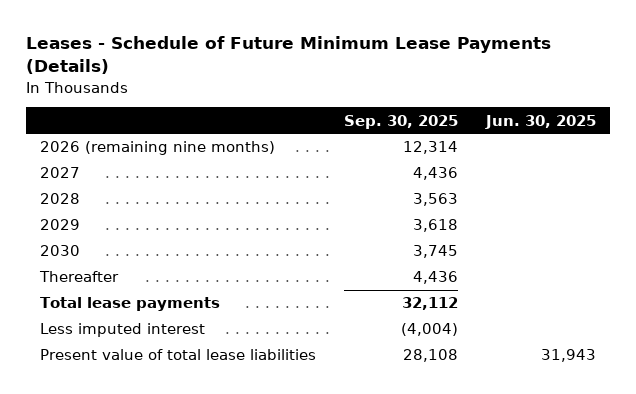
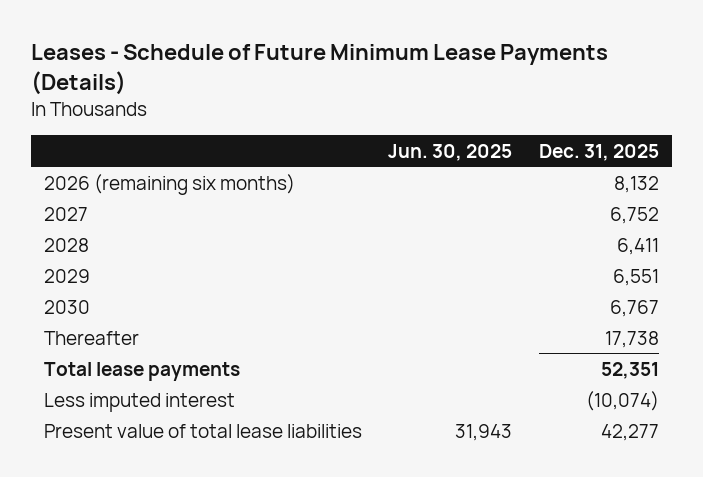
[343,114,458,129] Sep. 30, 2025 -> none
none -> [538,143,659,161] Dec. 31, 2025
[40,141,276,156] 2026 (remaining nine months) -> [43,173,295,195] 2026 (remaining six months)

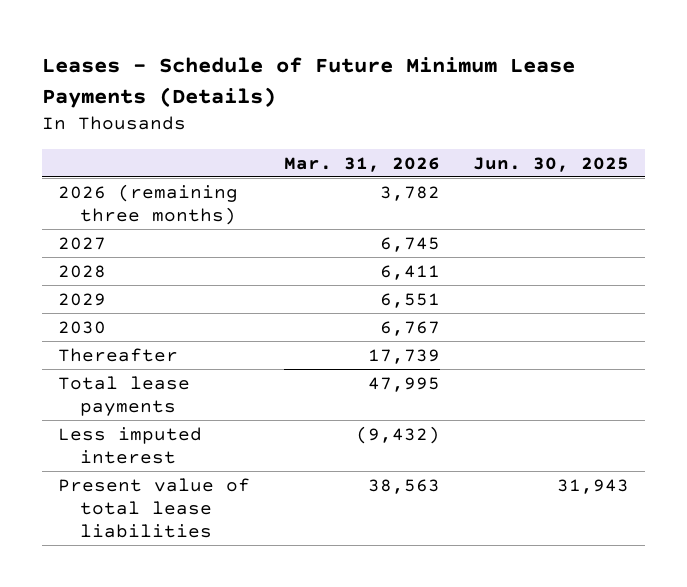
[538,143,659,161] Dec. 31, 2025 -> none
none -> [283,156,440,172] Mar. 31, 2026
[43,173,295,195] 2026 (remaining six months) -> [58,183,239,225] 2026 (remaining three months)

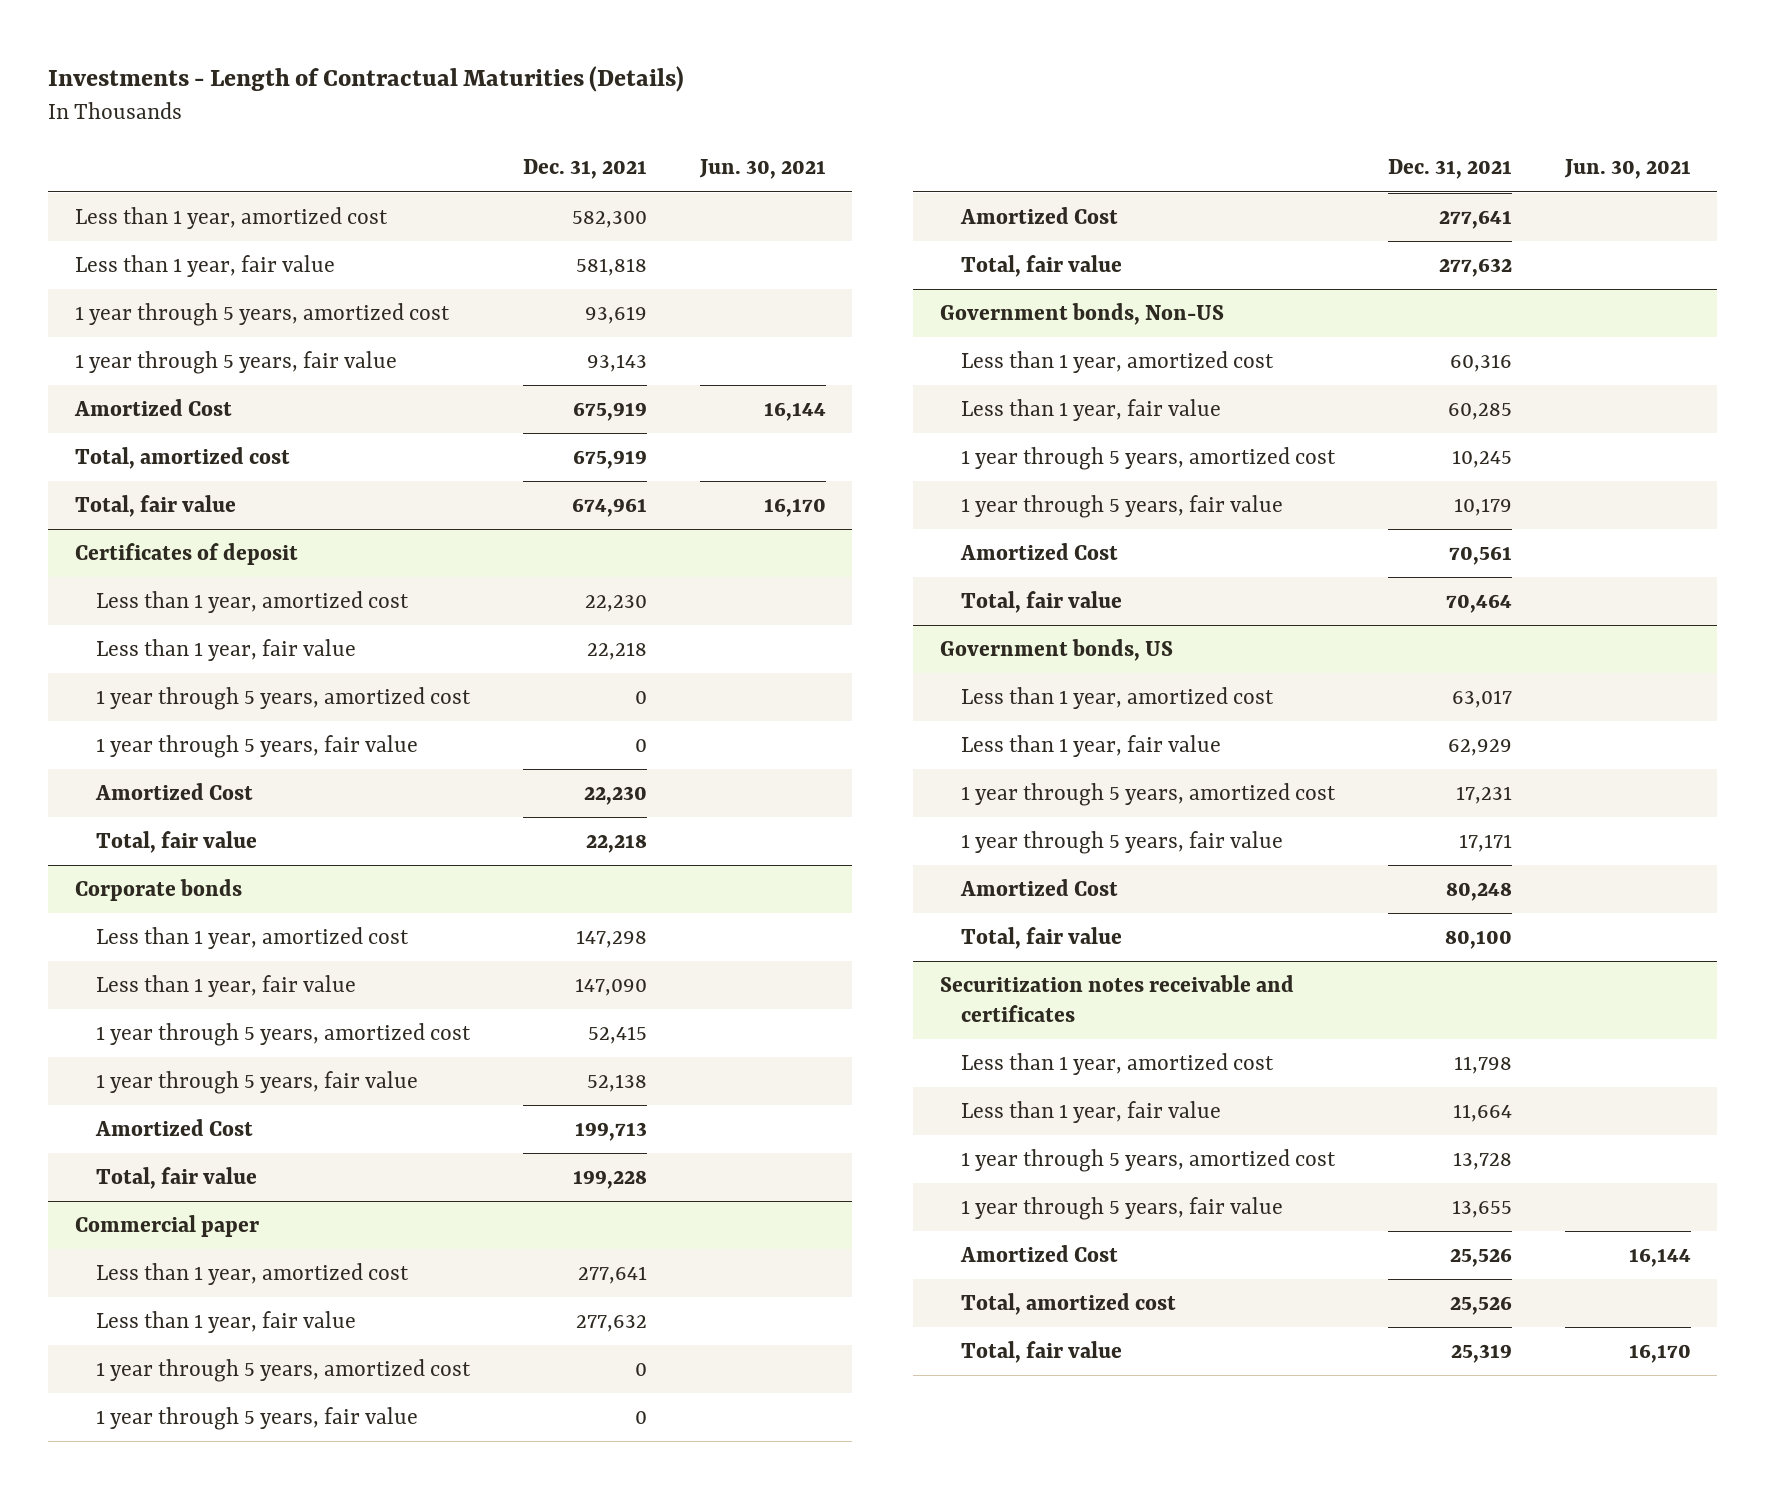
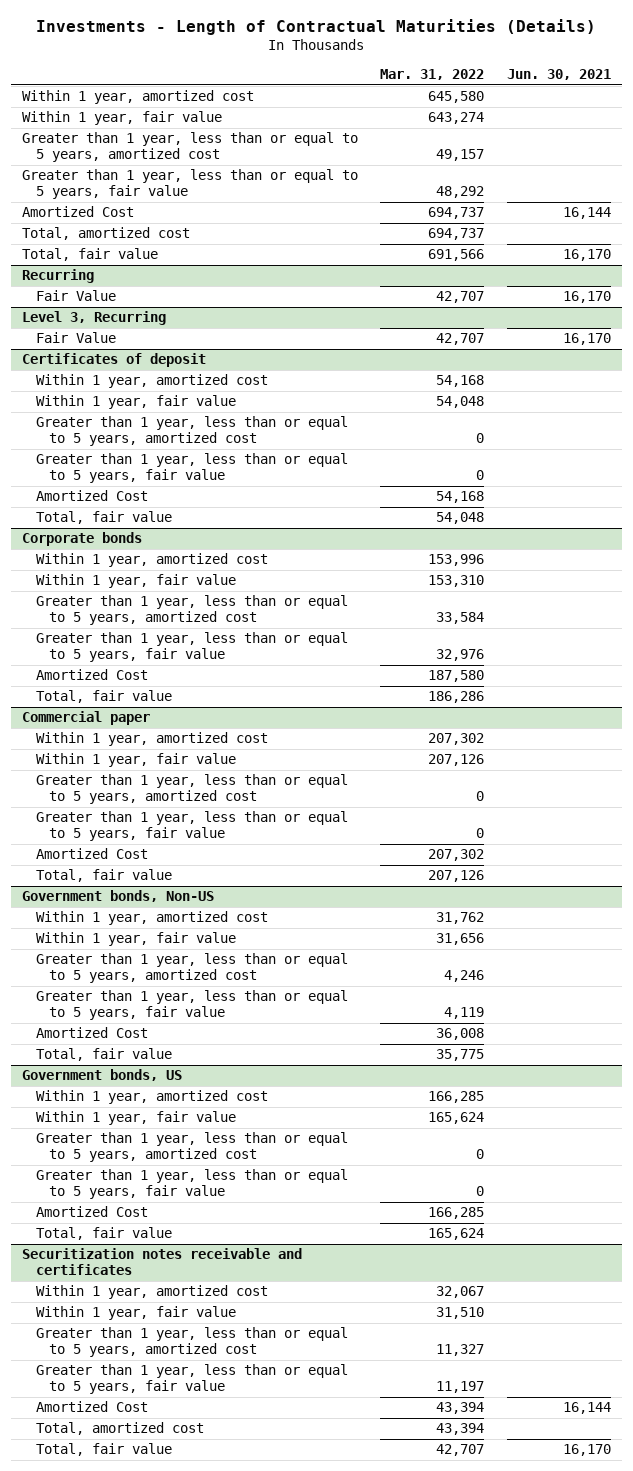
[522,159,647,180] Dec. 31, 2021 -> none
none -> [380,69,485,81] Mar. 31, 2022
[74,207,388,230] Less than 1 year, amortized cost -> [22,90,255,105] Within 1 year, amortized cost
[74,255,335,278] Less than 1 year, fair value -> [22,111,223,126] Within 1 year, fair value
[74,303,450,327] 1 year through 5 years, amortized cost -> [22,132,359,163] Greater than 1 year, less than or equal to 5 years, amortized cost
[74,351,397,375] 1 year through 5 years, fair value -> [22,169,359,200] Greater than 1 year, less than or equal to 5 years, fair value
none -> [22,269,95,284] Recurring
none -> [35,290,116,302] Fair Value
none -> [22,311,167,326] Level 3, Recurring
none -> [35,332,116,344] Fair Value
[95,591,409,614] Less than 1 year, amortized cost -> [35,374,268,389] Within 1 year, amortized cost
[95,639,356,662] Less than 1 year, fair value -> [35,395,236,410] Within 1 year, fair value
[95,687,471,711] 1 year through 5 years, amortized cost -> [35,416,348,447] Greater than 1 year, less than or equal to 5 years, amortized cost
[95,735,418,759] 1 year through 5 years, fair value -> [35,453,348,484] Greater than 1 year, less than or equal to 5 years, fair value
[95,927,409,950] Less than 1 year, amortized cost -> [35,553,268,568] Within 1 year, amortized cost
[95,975,356,998] Less than 1 year, fair value -> [35,574,236,589] Within 1 year, fair value
[95,1023,471,1047] 1 year through 5 years, amortized cost -> [35,595,348,626] Greater than 1 year, less than or equal to 5 years, amortized cost
[95,1071,418,1095] 1 year through 5 years, fair value -> [35,632,348,663] Greater than 1 year, less than or equal to 5 years, fair value
[95,1263,409,1286] Less than 1 year, amortized cost -> [35,732,268,747] Within 1 year, amortized cost
[95,1311,356,1334] Less than 1 year, fair value -> [35,753,236,768] Within 1 year, fair value
[95,1359,471,1383] 1 year through 5 years, amortized cost -> [35,774,348,805] Greater than 1 year, less than or equal to 5 years, amortized cost
[95,1407,418,1431] 1 year through 5 years, fair value -> [35,811,348,842] Greater than 1 year, less than or equal to 5 years, fair value
[960,351,1274,374] Less than 1 year, amortized cost -> [35,911,268,926] Within 1 year, amortized cost
[960,399,1221,422] Less than 1 year, fair value -> [35,932,236,947] Within 1 year, fair value
[960,447,1336,471] 1 year through 5 years, amortized cost -> [35,953,348,984] Greater than 1 year, less than or equal to 5 years, amortized cost
[960,495,1283,519] 1 year through 5 years, fair value -> [35,990,348,1021] Greater than 1 year, less than or equal to 5 years, fair value
[960,687,1274,710] Less than 1 year, amortized cost -> [35,1090,268,1105] Within 1 year, amortized cost
[960,735,1221,758] Less than 1 year, fair value -> [35,1111,236,1126] Within 1 year, fair value
[960,783,1336,807] 1 year through 5 years, amortized cost -> [35,1132,348,1163] Greater than 1 year, less than or equal to 5 years, amortized cost
[960,831,1283,855] 1 year through 5 years, fair value -> [35,1169,348,1200] Greater than 1 year, less than or equal to 5 years, fair value
[960,1053,1274,1076] Less than 1 year, amortized cost -> [35,1285,268,1300] Within 1 year, amortized cost
[960,1101,1221,1124] Less than 1 year, fair value -> [35,1306,236,1321] Within 1 year, fair value
[960,1149,1336,1173] 1 year through 5 years, amortized cost -> [35,1327,348,1358] Greater than 1 year, less than or equal to 5 years, amortized cost
[960,1197,1283,1221] 1 year through 5 years, fair value -> [35,1364,348,1395] Greater than 1 year, less than or equal to 5 years, fair value

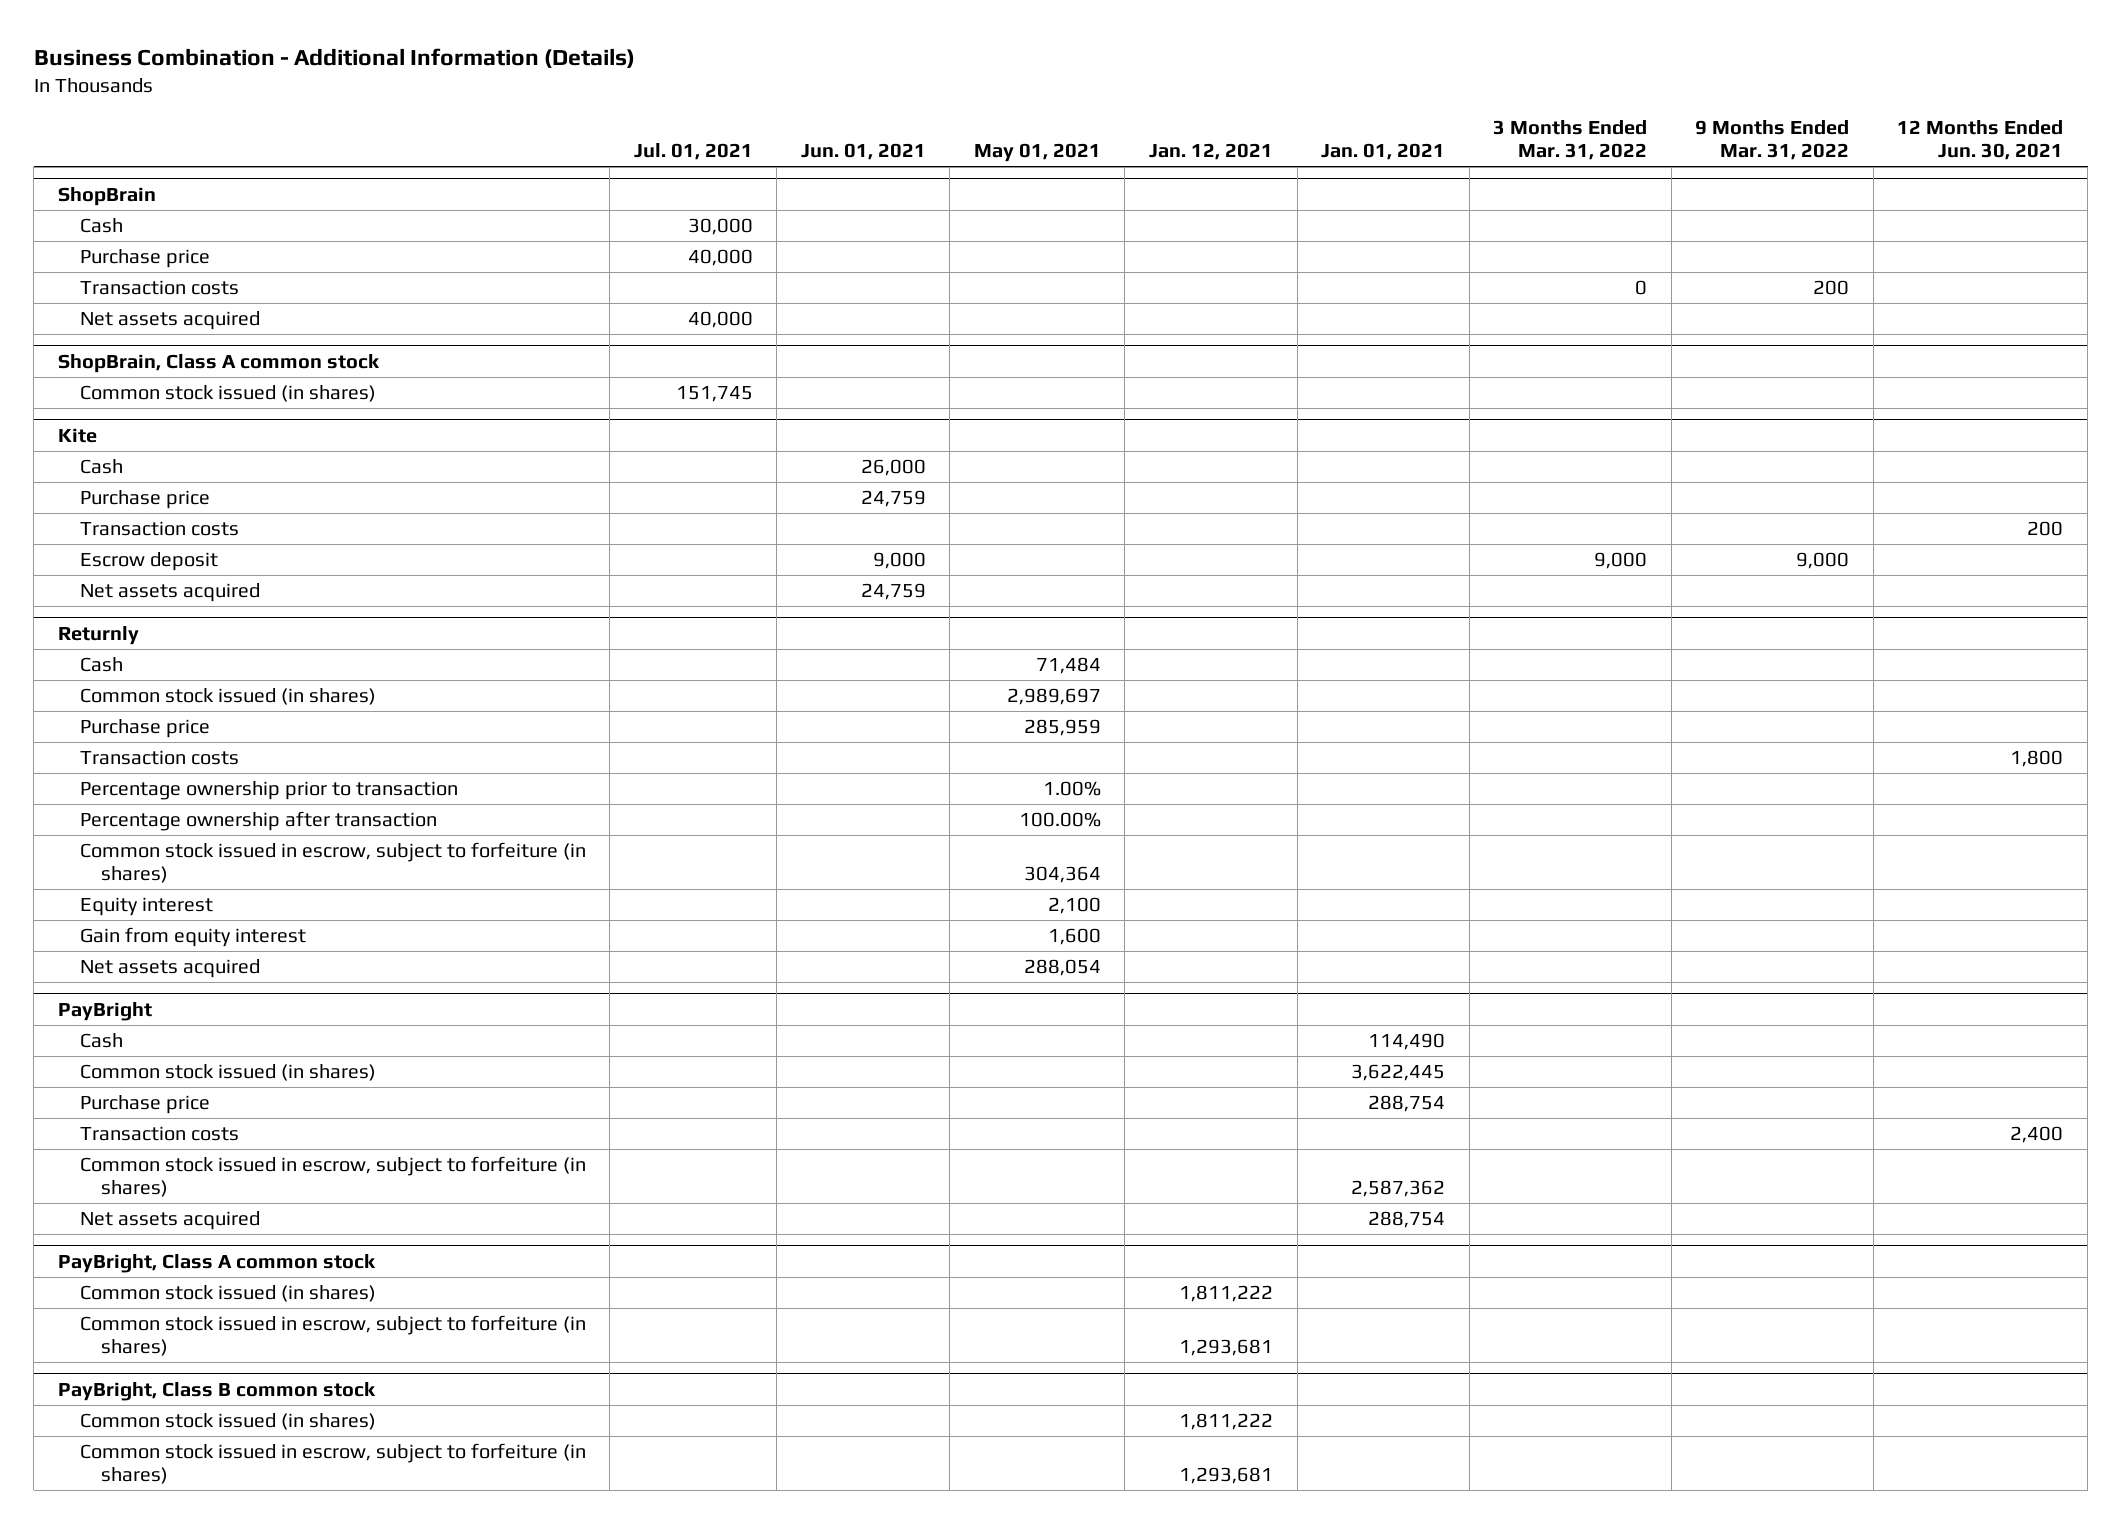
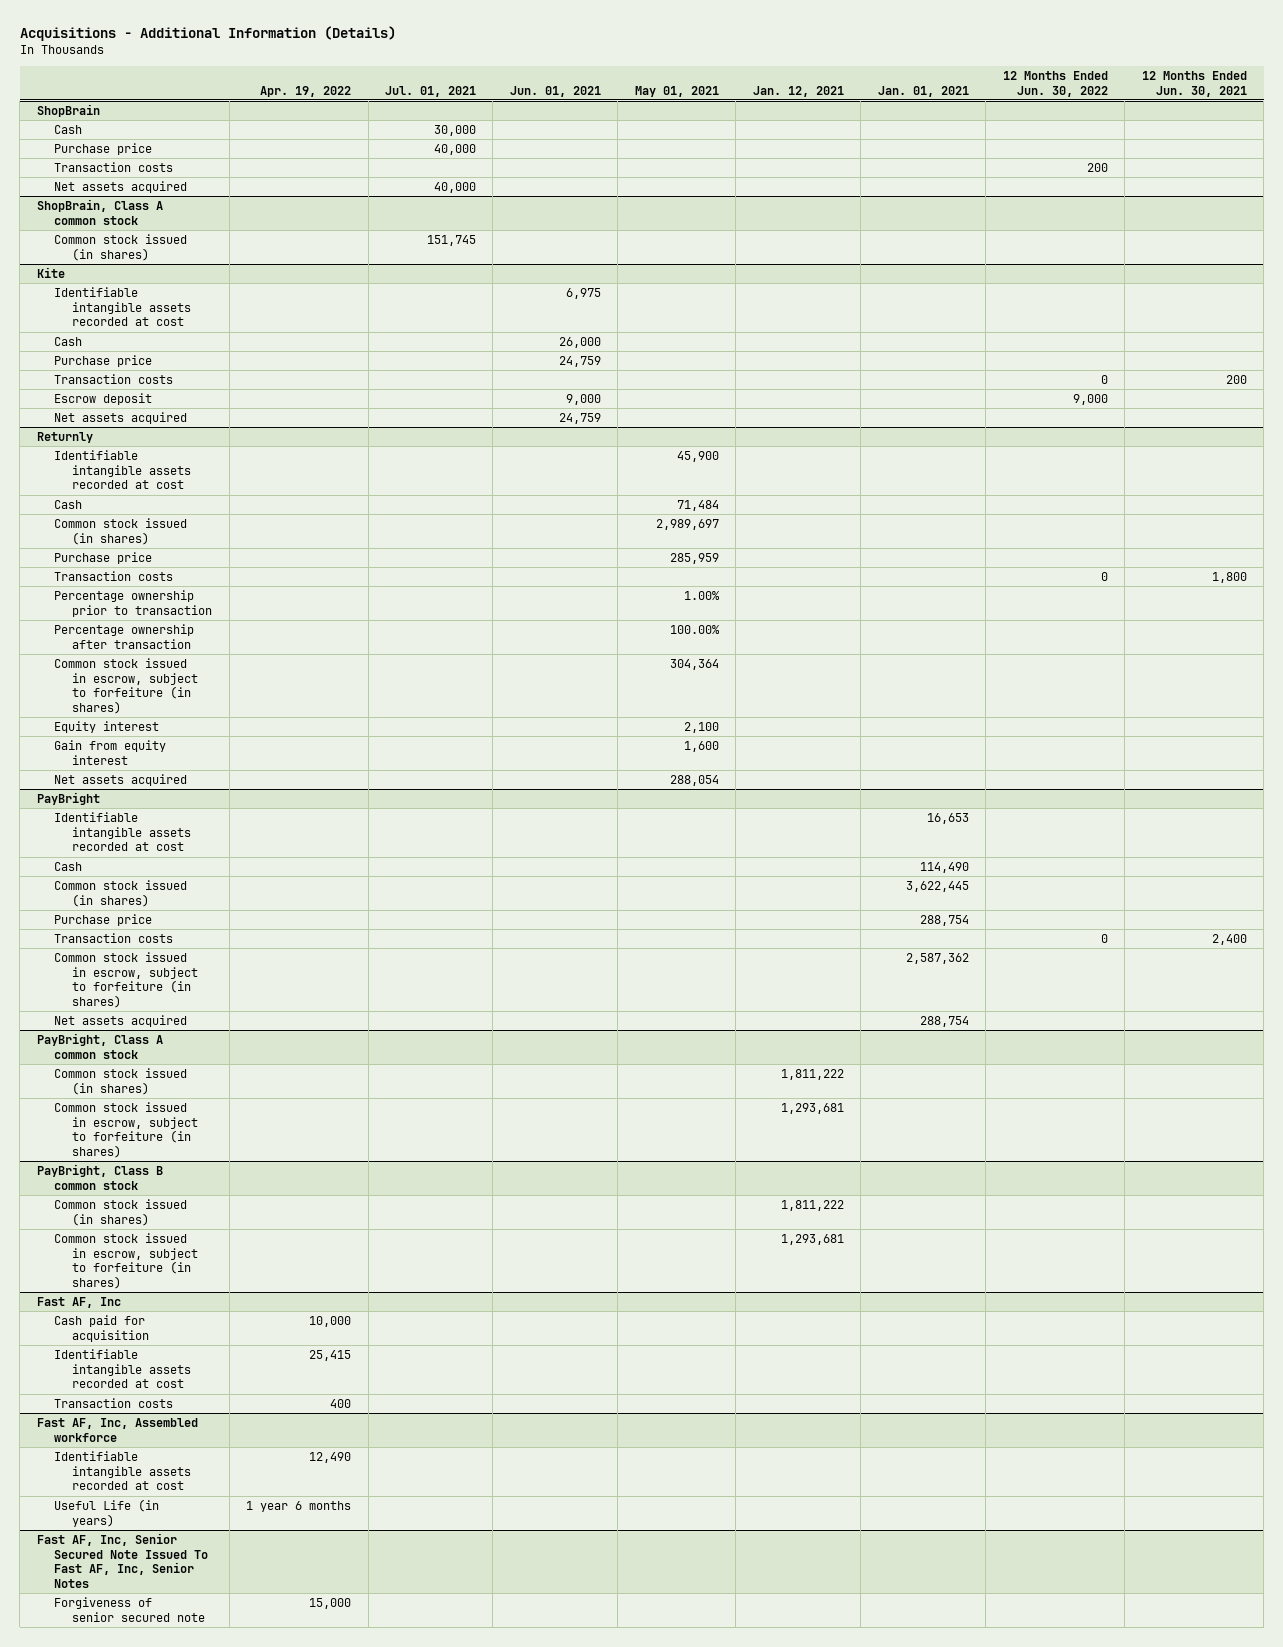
[33,47,635,68] Business Combination - Additional Information (Details) -> [19,26,396,42] Acquisitions - Additional Information (Details)
[1493,119,1648,161] 3 Months Ended Mar. 31, 2022 -> none
[1695,119,1850,161] 9 Months Ended Mar. 31, 2022 -> none
none -> [260,85,352,97] Apr. 19, 2022
none -> [1002,70,1108,97] 12 Months Ended Jun. 30, 2022
none -> [54,286,192,327] Identifiable intangible assets recorded at cost
none -> [54,449,192,490] Identifiable intangible assets recorded at cost
none -> [54,811,192,852] Identifiable intangible assets recorded at cost
none -> [36,1296,121,1308] Fast AF, Inc
none -> [54,1314,150,1342] Cash paid for acquisition
none -> [54,1348,192,1389] Identifiable intangible assets recorded at cost
none -> [54,1397,174,1408] Transaction costs
none -> [36,1417,198,1442] Fast AF, Inc, Assembled workforce
none -> [54,1450,192,1491] Identifiable intangible assets recorded at cost
none -> [54,1498,160,1527] Useful Life (in years)
none -> [36,1532,209,1589] Fast AF, Inc, Senior Secured Note Issued To Fast AF, Inc, Senior Notes
none -> [54,1596,206,1622] Forgiveness of senior secured note

